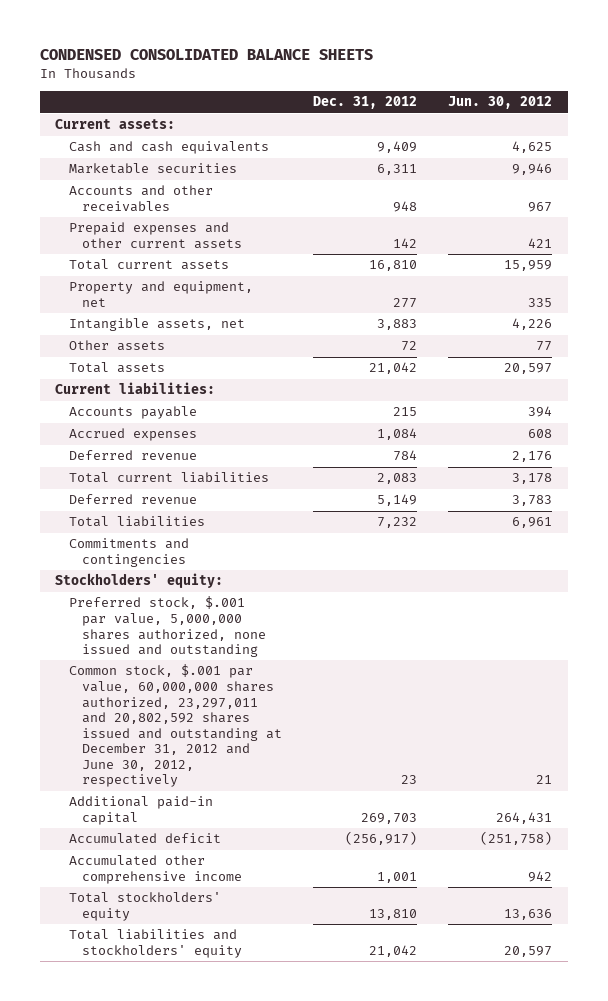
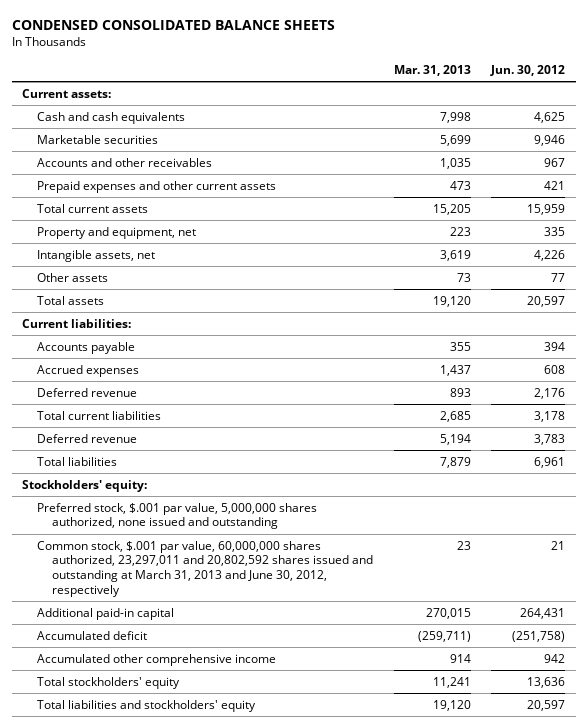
[313,96,418,110] Dec. 31, 2012 -> none
none -> [393,64,471,76] Mar. 31, 2013
[68,538,189,567] Commitments and contingencies -> none
[68,664,282,788] Common stock, $.001 par value, 60,000,000 shares authorized, 23,297,011 and 20,802,592 shares issued and outstanding at December 31, 2012 and June 30, 2012, respectively -> [37,540,374,597] Common stock, $.001 par value, 60,000,000 shares authorized, 23,297,011 and 20,802,592 shares issued and outstanding at March 31, 2013 and June 30, 2012, respectively

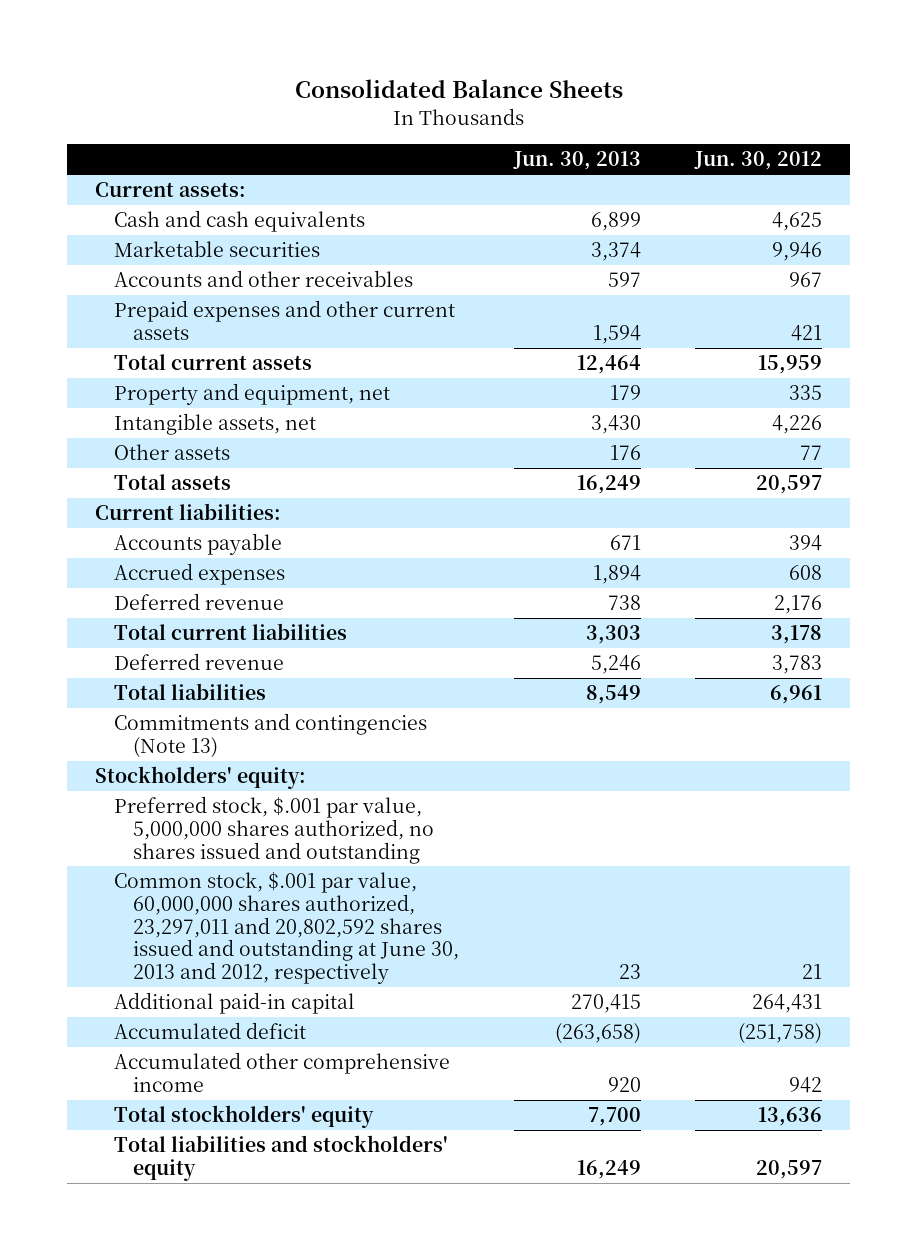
[11,20,335,31] CONDENSED CONSOLIDATED BALANCE SHEETS -> [294,78,623,98] Consolidated Balance Sheets
[393,64,471,76] Mar. 31, 2013 -> none
none -> [512,151,641,171] Jun. 30, 2013
none -> [113,713,427,758] Commitments and contingencies (Note 13)
[37,502,318,530] Preferred stock, $.001 par value, 5,000,000 shares authorized, none issued and outstanding -> [113,796,435,864] Preferred stock, $.001 par value, 5,000,000 shares authorized, no shares issued and outstanding
[37,540,374,597] Common stock, $.001 par value, 60,000,000 shares authorized, 23,297,011 and 20,802,592 shares issued and outstanding at March 31, 2013 and June 30, 2012, respectively -> [113,872,460,985] Common stock, $.001 par value, 60,000,000 shares authorized, 23,297,011 and 20,802,592 shares issued and outstanding at June 30, 2013 and 2012, respectively

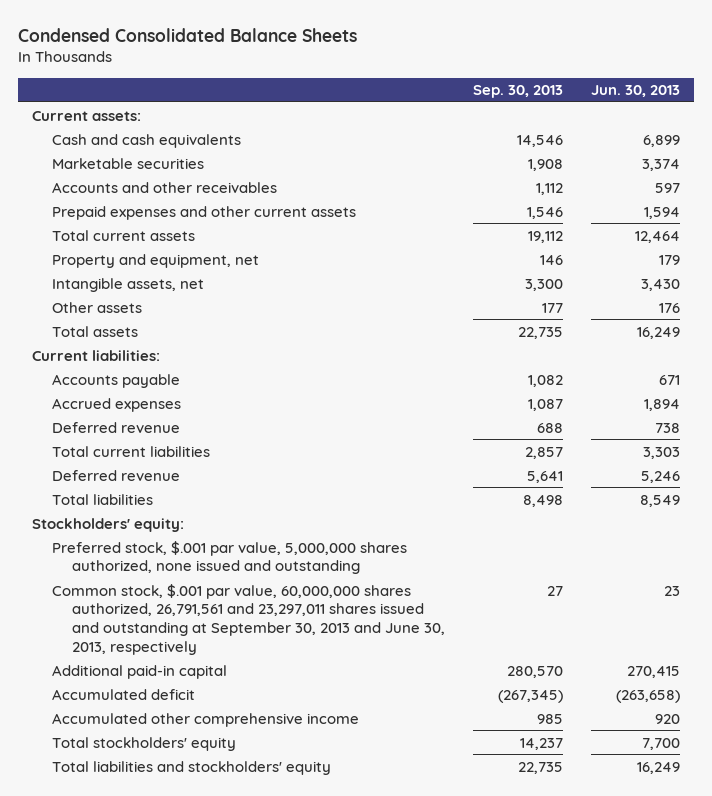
[294,78,623,98] Consolidated Balance Sheets -> [18,27,358,42] Condensed Consolidated Balance Sheets
[694,151,823,171] Jun. 30, 2012 -> none
none -> [472,85,563,99] Sep. 30, 2013
[113,713,427,758] Commitments and contingencies (Note 13) -> none
[113,796,435,864] Preferred stock, $.001 par value, 5,000,000 shares authorized, no shares issued and outstanding -> [52,540,408,575] Preferred stock, $.001 par value, 5,000,000 shares authorized, none issued and outstanding
[113,872,460,985] Common stock, $.001 par value, 60,000,000 shares authorized, 23,297,011 and 20,802,592 shares issued and outstanding at June 30, 2013 and 2012, respectively -> [52,583,445,655] Common stock, $.001 par value, 60,000,000 shares authorized, 26,791,561 and 23,297,011 shares issued and outstanding at September 30, 2013 and June 30, 2013, respectively

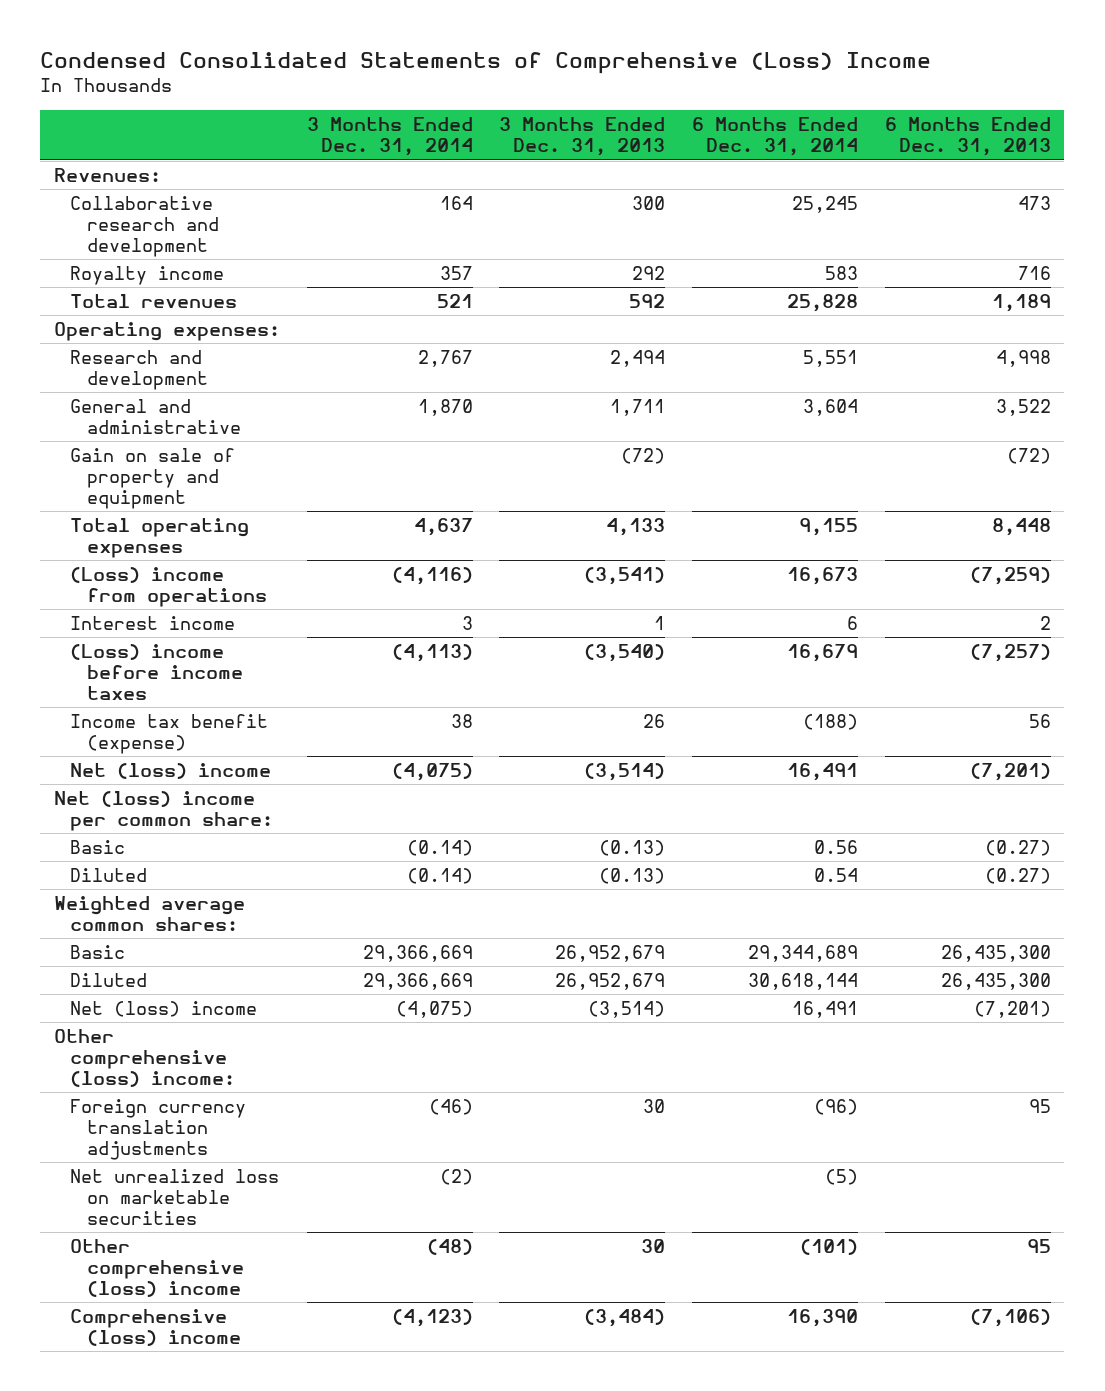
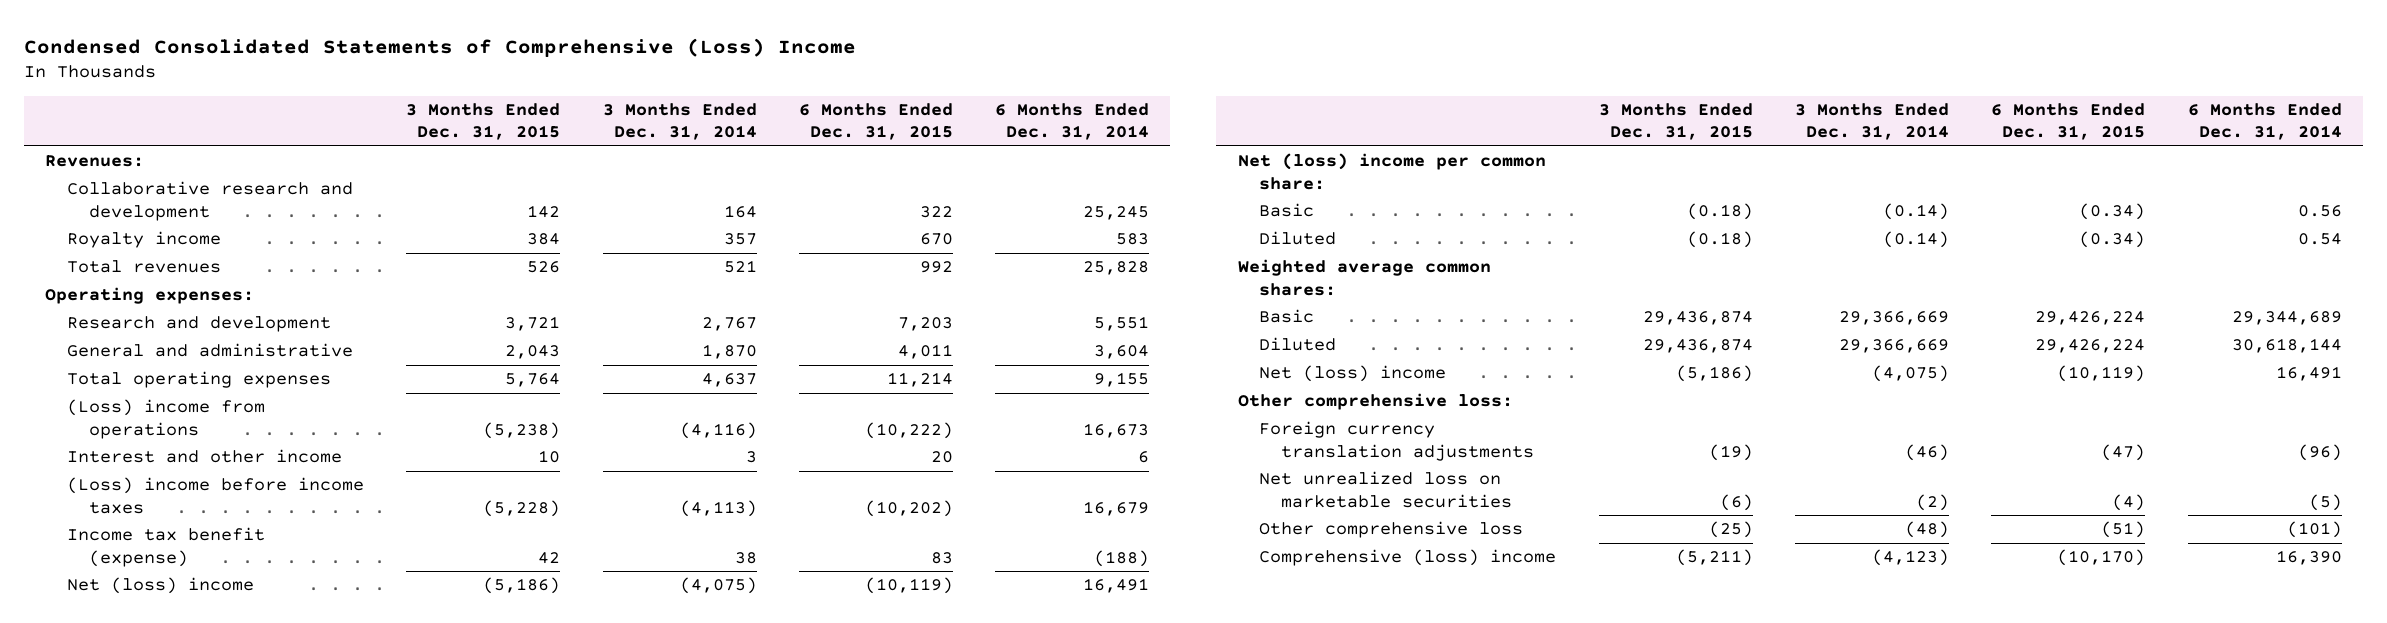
[499,117,666,157] 3 Months Ended Dec. 31, 2013 -> none
[885,117,1052,157] 6 Months Ended Dec. 31, 2013 -> none
none -> [406,103,561,141] 3 Months Ended Dec. 31, 2015
none -> [798,103,953,141] 6 Months Ended Dec. 31, 2015
[70,447,236,510] Gain on sale of property and equipment -> none
[70,615,236,630] Interest income -> [66,449,342,464] Interest and other income
[53,1028,236,1088] Other comprehensive (loss) income: -> [1237,393,1513,411] Other comprehensive loss:
[70,1238,245,1298] Other comprehensive (loss) income -> [1259,521,1524,539] Other comprehensive loss

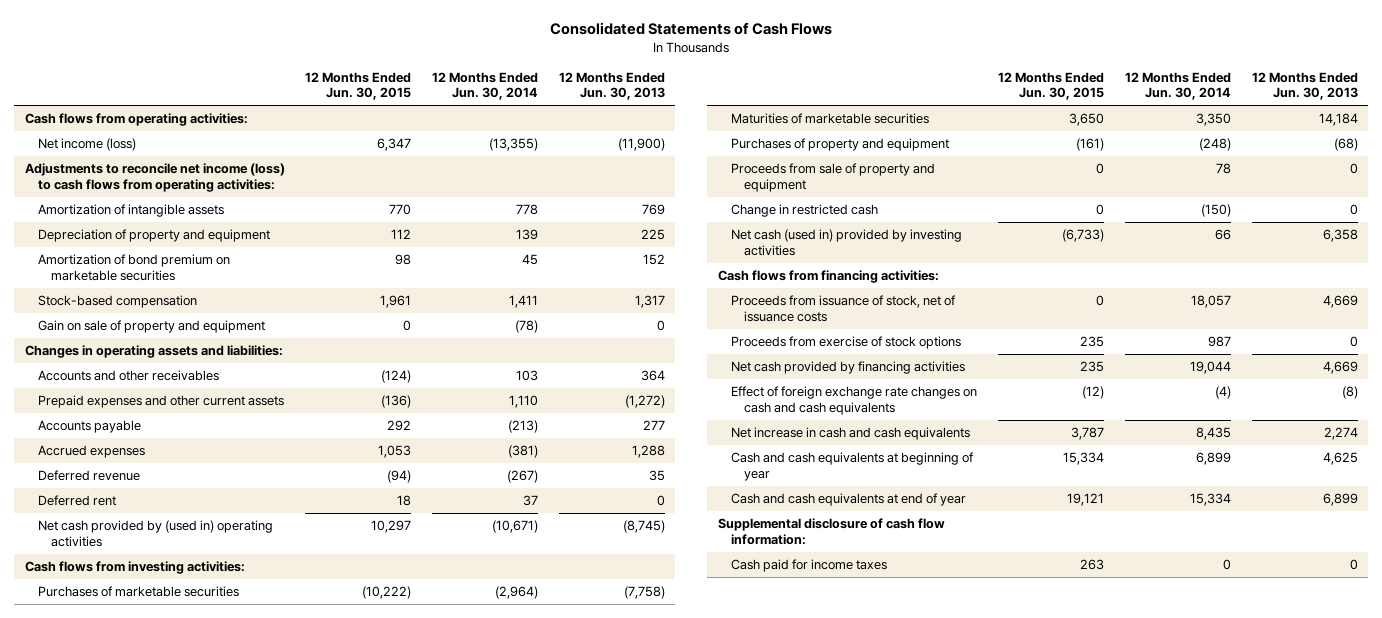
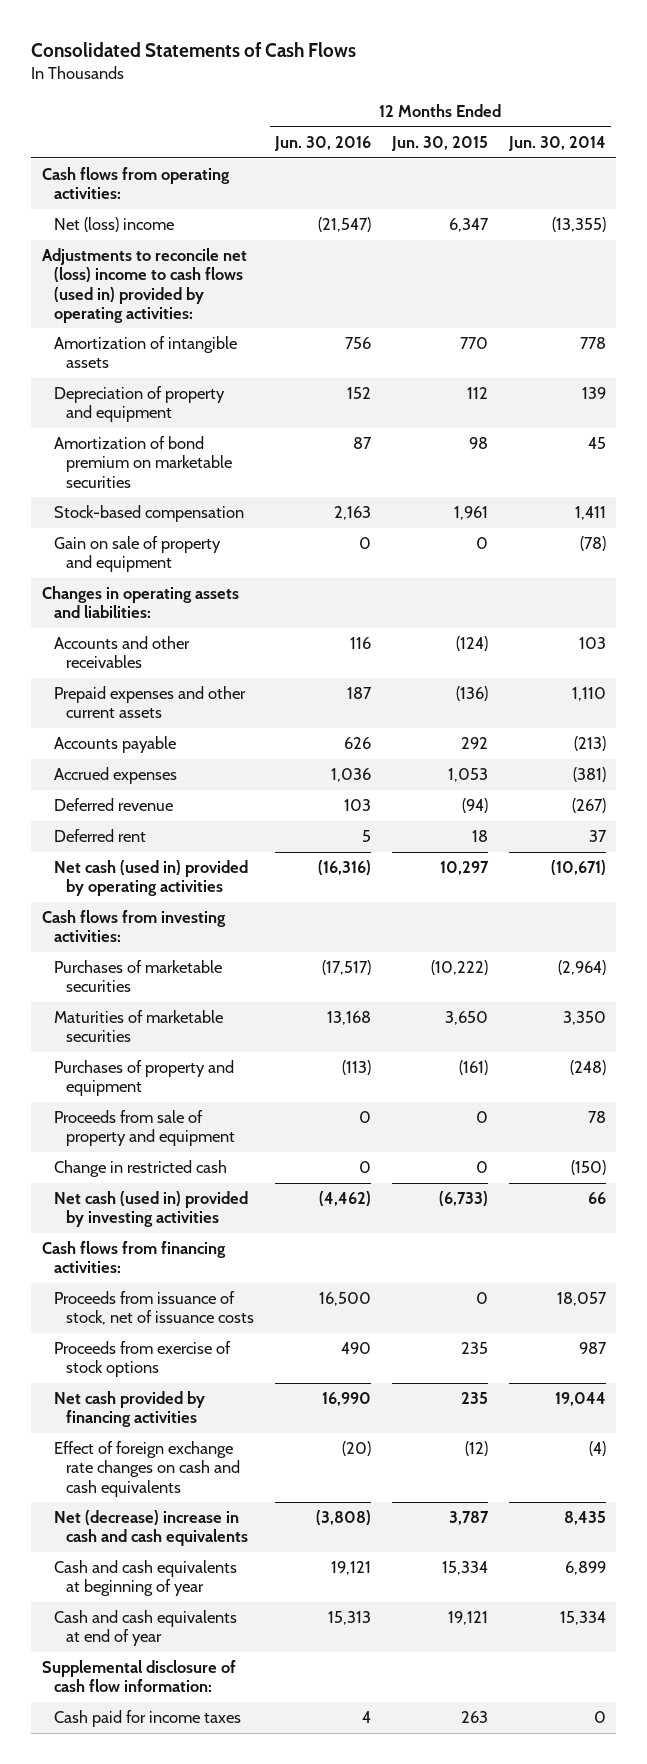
[558,72,665,101] 12 Months Ended Jun. 30, 2013 -> none
none -> [274,136,372,152] Jun. 30, 2016
[37,138,136,152] Net income (loss) -> [53,217,174,233] Net (loss) income
[24,163,285,192] Adjustments to reconcile net income (loss) to cash flows from operating activities: -> [41,248,247,323] Adjustments to reconcile net (loss) income to cash flows (used in) provided by operating activities:
[37,520,273,547] Net cash provided by (used in) operating activities -> [53,860,248,897] Net cash (used in) provided by operating activities
[731,427,971,441] Net increase in cash and cash equivalents -> [53,1510,249,1547] Net (decrease) increase in cash and cash equivalents

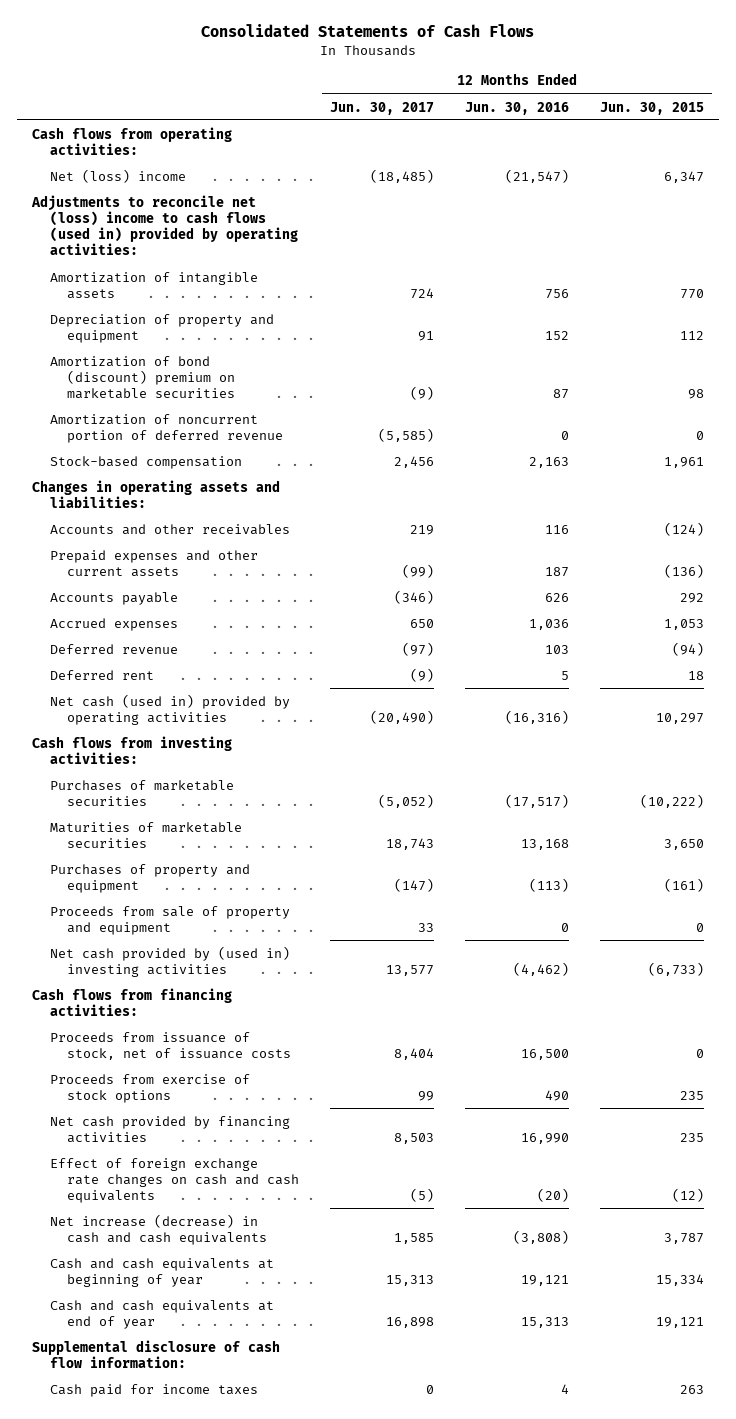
[507,136,606,152] Jun. 30, 2014 -> none
none -> [330,101,435,115] Jun. 30, 2017
[53,436,233,488] Amortization of bond premium on marketable securities -> [49,355,236,400] Amortization of bond (discount) premium on marketable securities
none -> [49,413,284,443] Amortization of noncurrent portion of deferred revenue
[53,536,221,573] Gain on sale of property and equipment -> none
[53,1160,227,1178] Change in restricted cash -> none
[53,1191,248,1228] Net cash (used in) provided by investing activities -> [49,945,290,977] Net cash provided by (used in) investing activities
[53,1510,249,1547] Net (decrease) increase in cash and cash equivalents -> [49,1213,268,1245] Net increase (decrease) in cash and cash equivalents

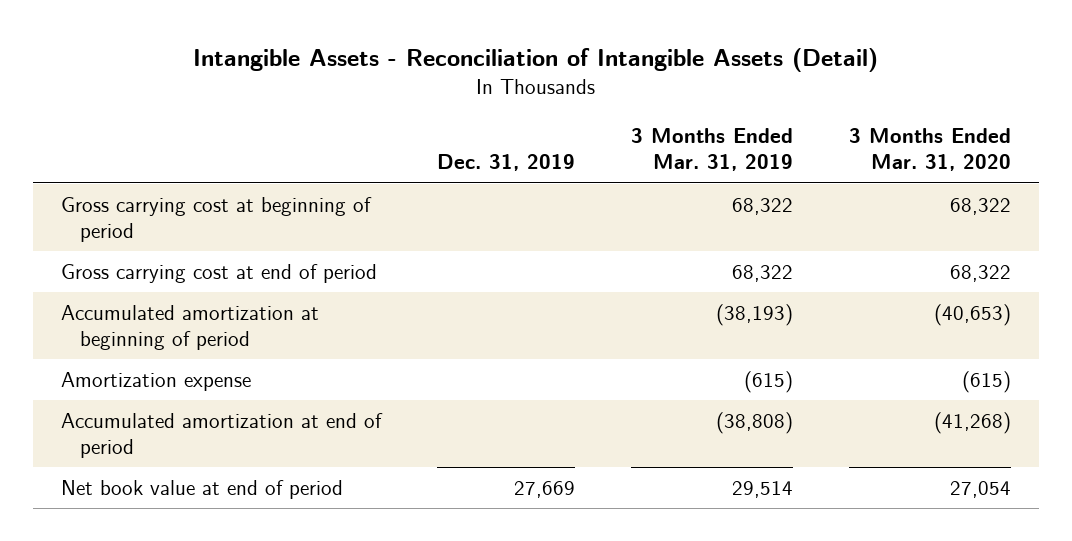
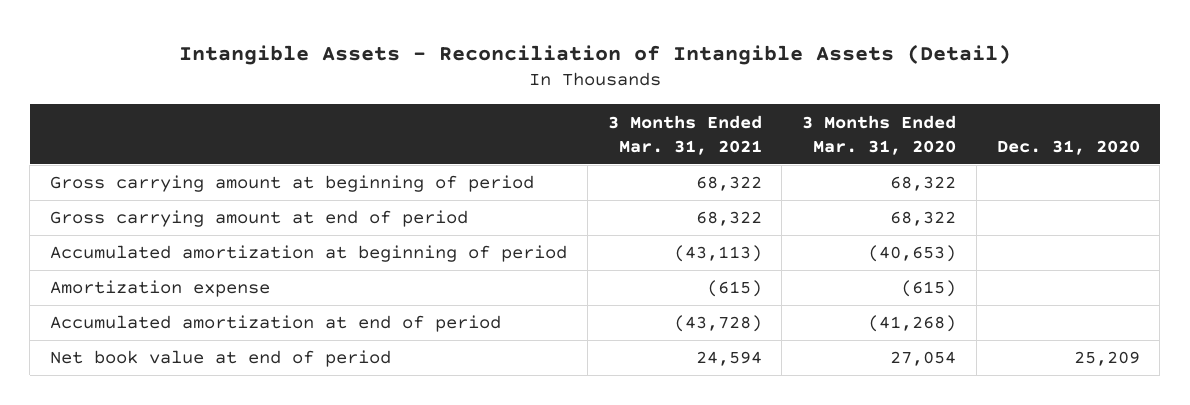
[437,154,576,172] Dec. 31, 2019 -> none
[630,128,793,172] 3 Months Ended Mar. 31, 2019 -> none
none -> [607,114,762,155] 3 Months Ended Mar. 31, 2021
none -> [996,139,1140,155] Dec. 31, 2020
[61,196,373,243] Gross carrying cost at beginning of period -> [50,175,535,193] Gross carrying amount at beginning of period
[61,263,378,283] Gross carrying cost at end of period -> [50,210,469,228] Gross carrying amount at end of period

